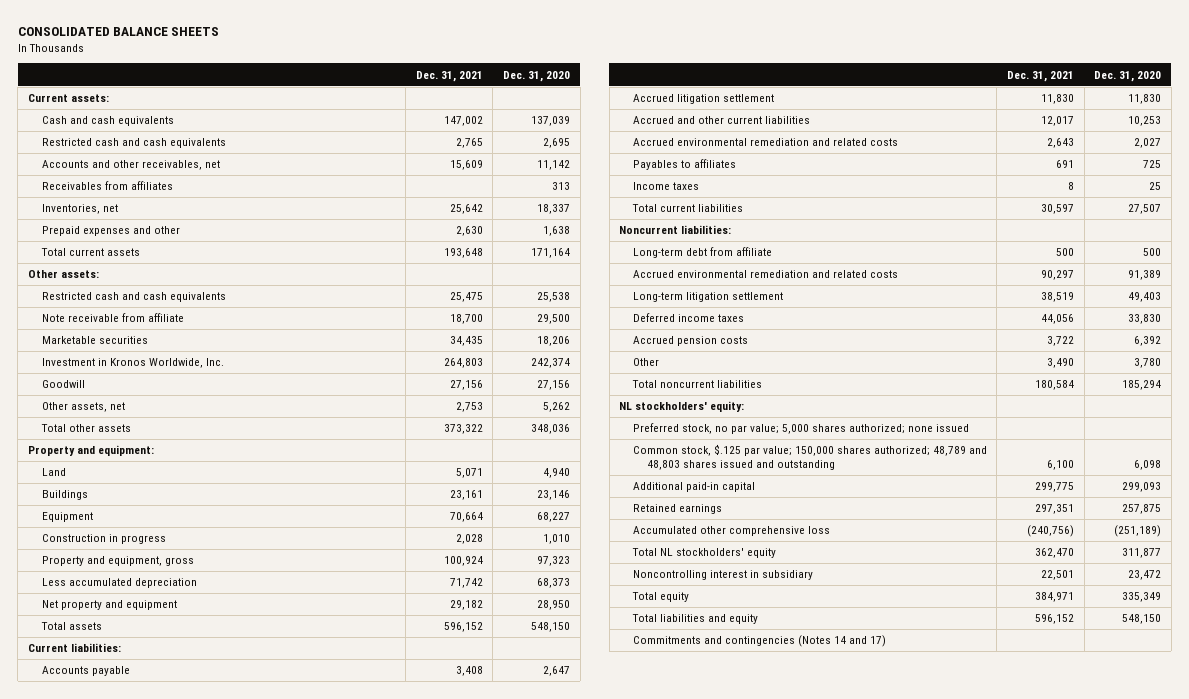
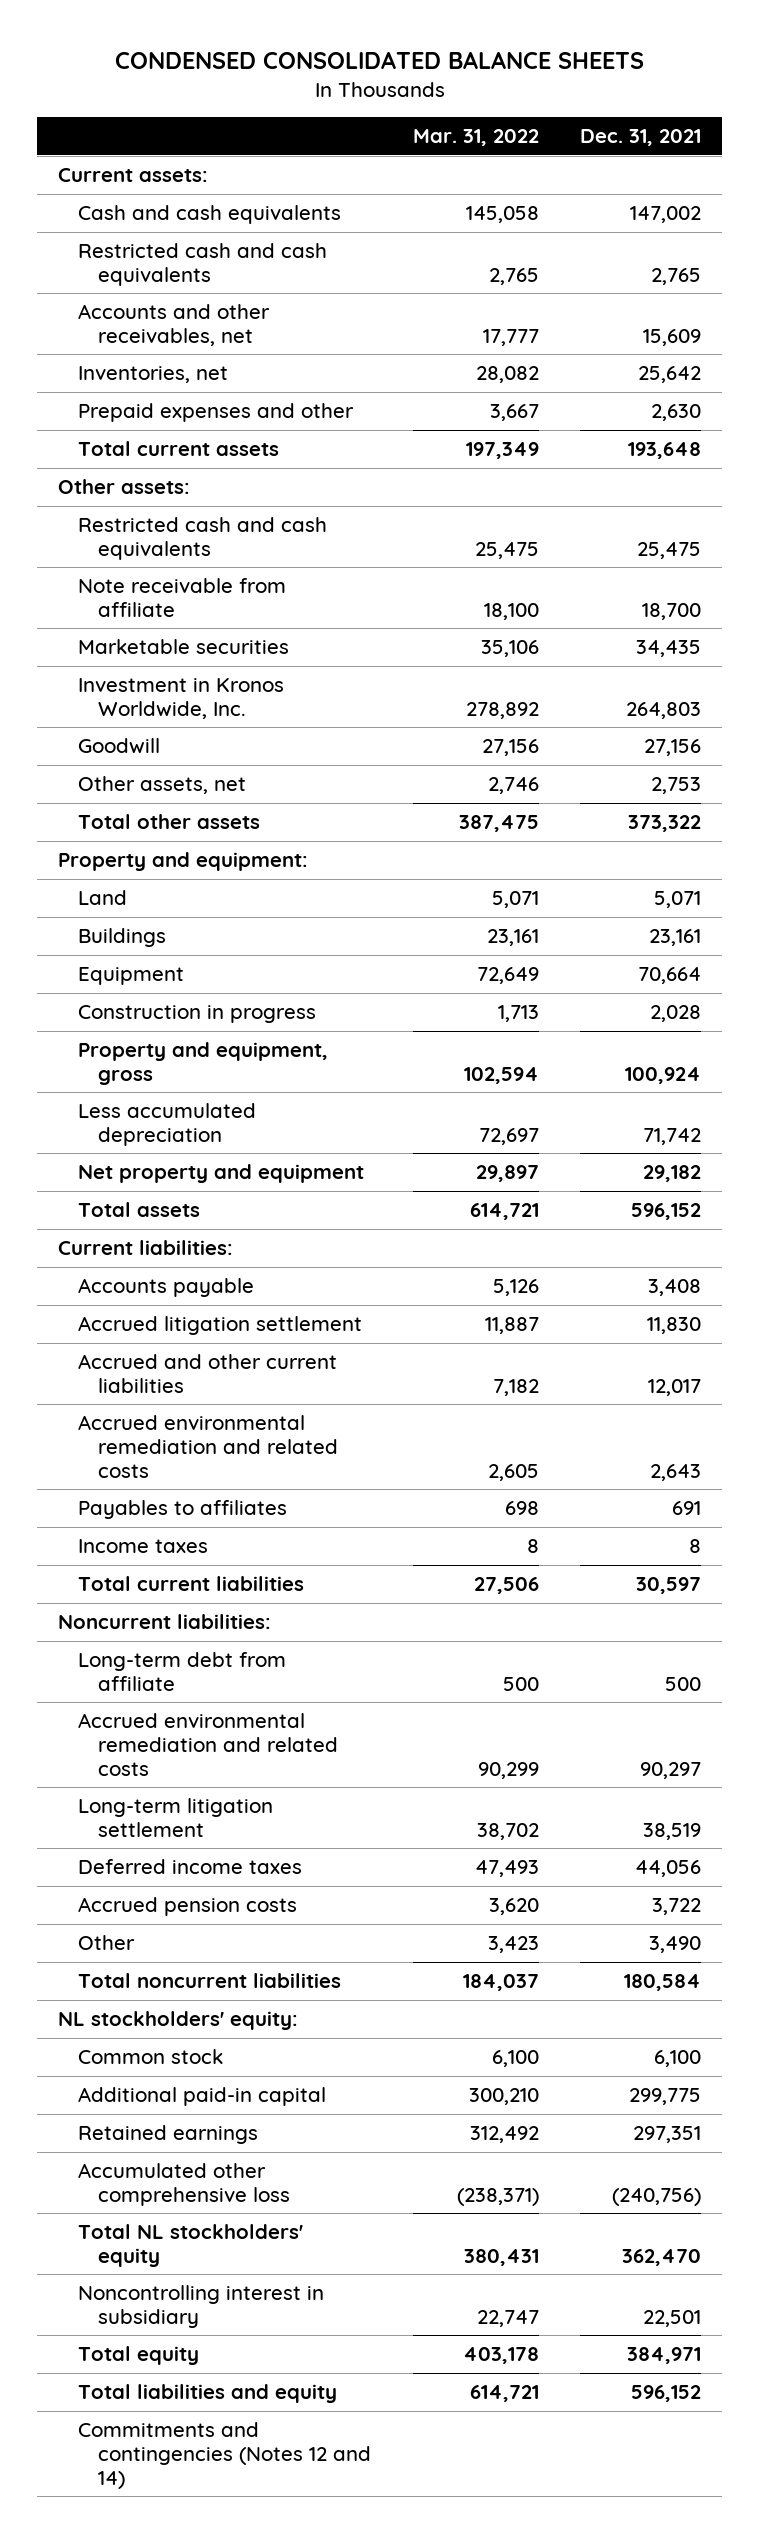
[17,26,219,36] CONSOLIDATED BALANCE SHEETS -> [114,51,644,70] CONDENSED CONSOLIDATED BALANCE SHEETS
[502,70,570,82] Dec. 31, 2020 -> none
none -> [412,129,539,147] Mar. 31, 2022
[41,181,173,191] Receivables from affiliates -> none
[632,423,969,435] Preferred stock, no par value; 5,000 shares authorized; none issued -> none
[632,444,987,471] Common stock, $.125 par value; 150,000 shares authorized; 48,789 and 48,803 shares issued and outstanding -> [78,2049,224,2065] Common stock
[632,635,886,648] Commitments and contingencies (Notes 14 and 17) -> [78,2422,371,2489] Commitments and contingencies (Notes 12 and 14)

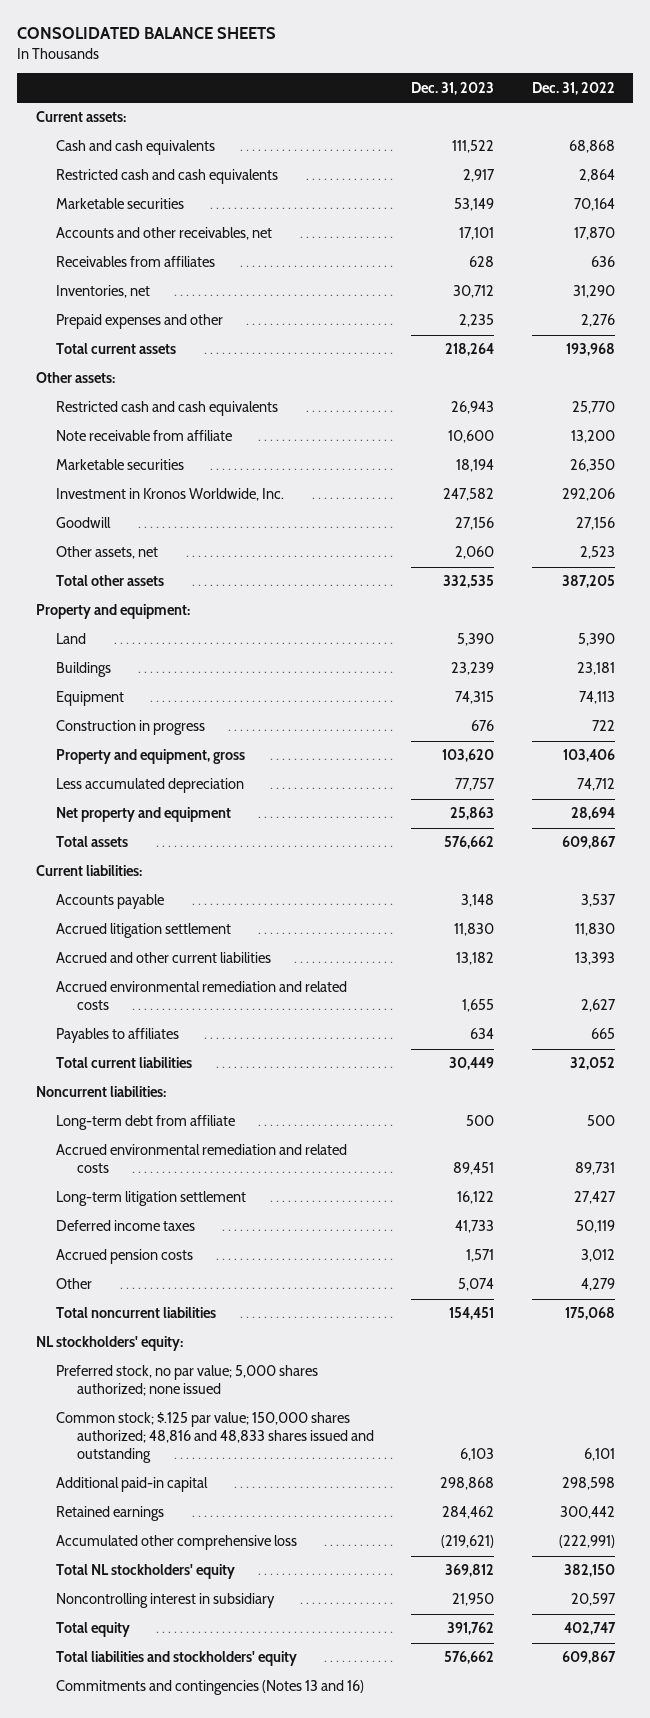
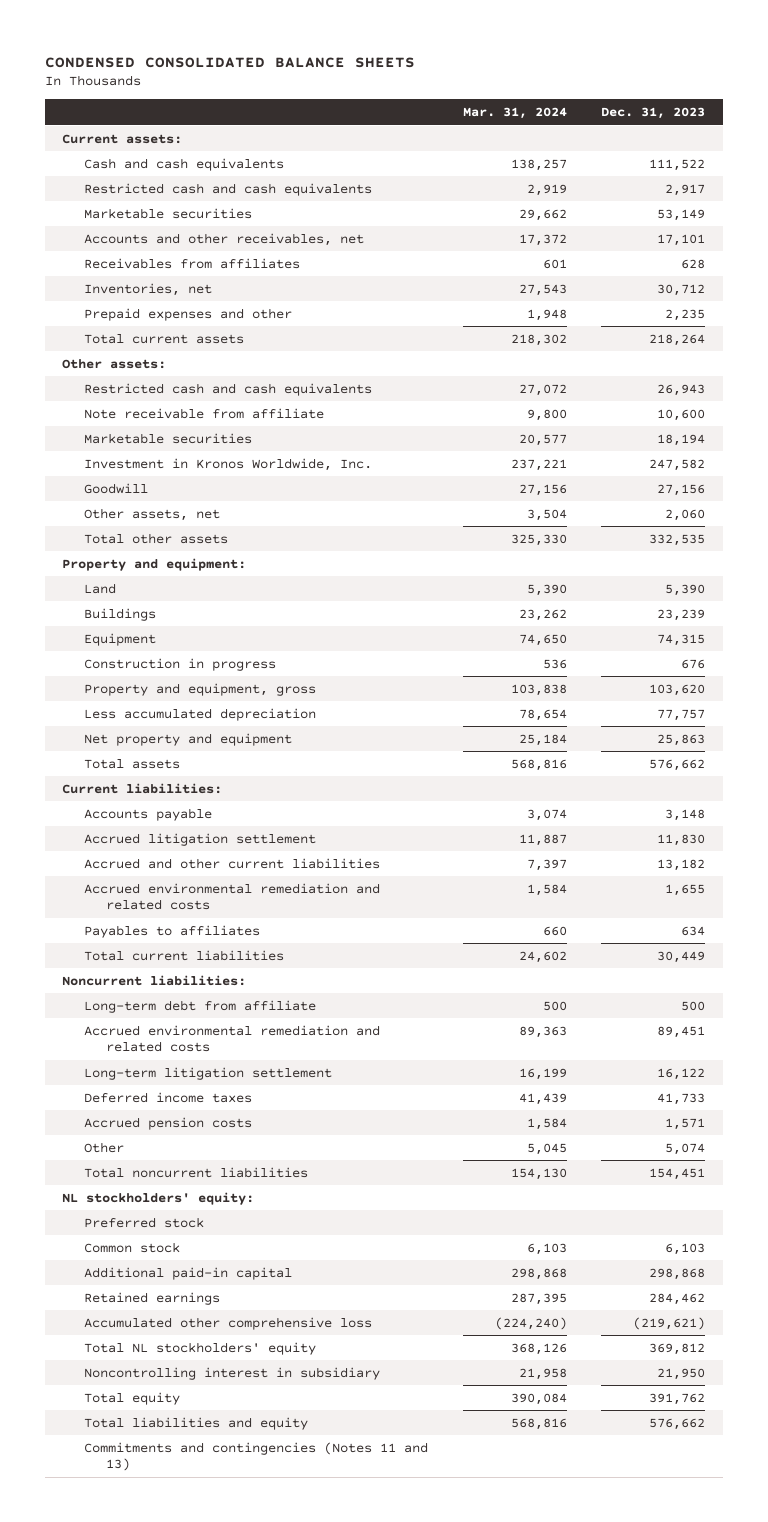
[17,27,277,40] CONSOLIDATED BALANCE SHEETS -> [45,56,416,68] CONDENSED CONSOLIDATED BALANCE SHEETS
[531,81,615,95] Dec. 31, 2022 -> none
none -> [462,107,567,120] Mar. 31, 2024
[56,1365,319,1397] Preferred stock, no par value; 5,000 shares authorized; none issued -> [84,1216,205,1228] Preferred stock
[56,1412,375,1464] Common stock; $.125 par value; 150,000 shares authorized; 48,816 and 48,833 shares issued and outstanding -> [84,1241,181,1253] Common stock
[56,1651,298,1667] Total liabilities and stockholders' equity -> [84,1416,309,1430] Total liabilities and equity
[56,1680,365,1696] Commitments and contingencies (Notes 13 and 16) -> [84,1441,429,1472] Commitments and contingencies (Notes 11 and 13)

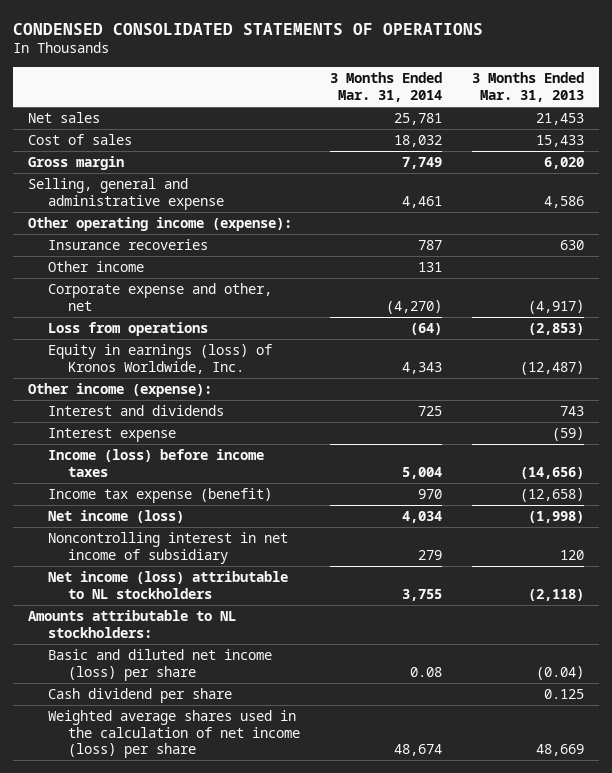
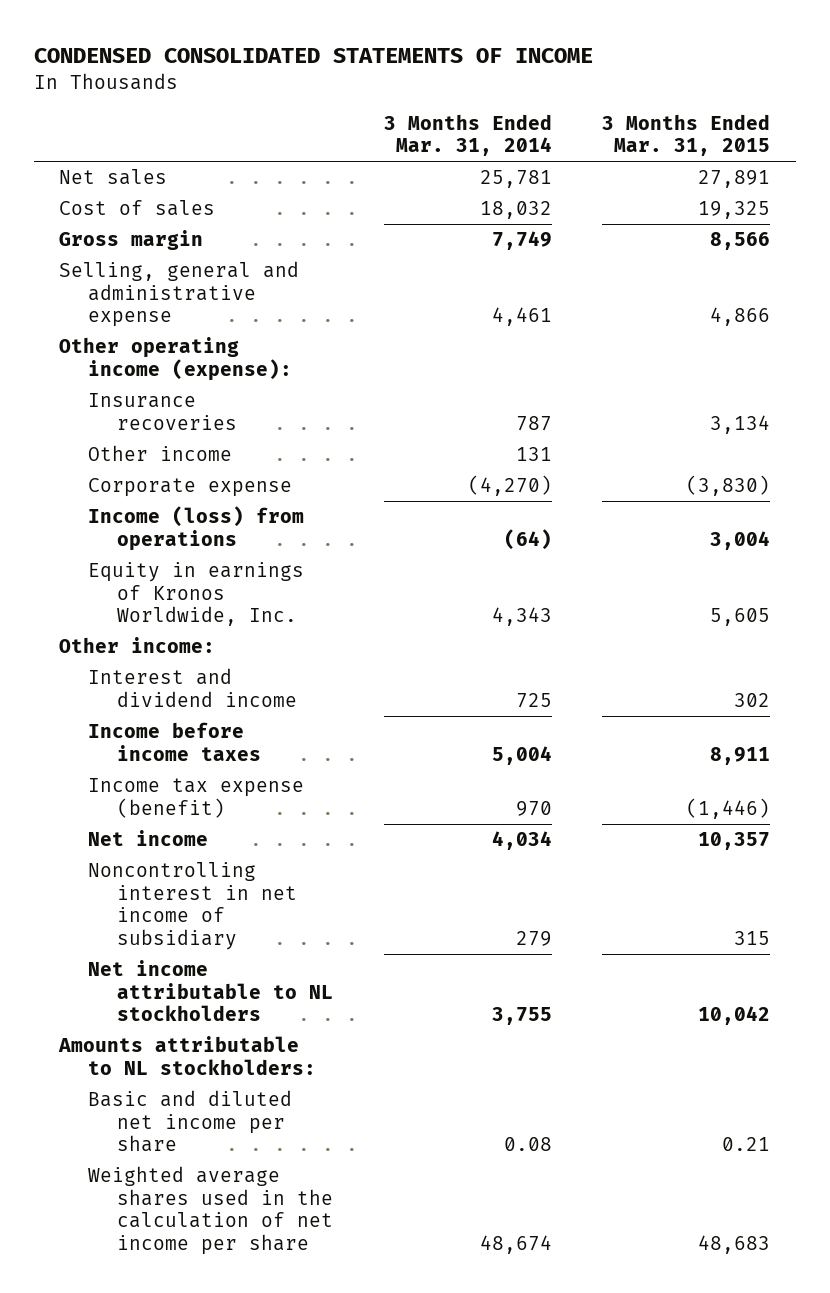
[12,22,483,35] CONDENSED CONSOLIDATED STATEMENTS OF OPERATIONS -> [33,48,593,64] CONDENSED CONSOLIDATED STATEMENTS OF INCOME
[472,72,585,103] 3 Months Ended Mar. 31, 2013 -> none
none -> [602,113,771,157] 3 Months Ended Mar. 31, 2015
[48,428,177,443] Interest expense -> none
[48,283,273,311] Corporate expense and other, net -> [88,478,293,498] Corporate expense
[48,322,209,337] Loss from operations -> [88,506,305,551] Income (loss) from operations
[48,344,273,374] Equity in earnings (loss) of Kronos Worldwide, Inc. -> [88,562,305,627] Equity in earnings of Kronos Worldwide, Inc.
[27,383,212,398] Other income (expense): -> [59,637,216,654] Other income:
[48,405,225,417] Interest and dividends -> [88,668,297,707] Interest and dividend income
[48,449,265,477] Income (loss) before income taxes -> [88,722,261,761] Income before income taxes
[48,510,185,524] Net income (loss) -> [88,830,209,847] Net income
[48,571,289,599] Net income (loss) attributable to NL stockholders -> [88,960,333,1022] Net income attributable to NL stockholders
[48,688,233,704] Cash dividend per share -> none
[48,649,273,681] Basic and diluted net income (loss) per share -> [88,1090,293,1153] Basic and diluted net income per share
[48,710,301,759] Weighted average shares used in the calculation of net income (loss) per share -> [88,1166,333,1255] Weighted average shares used in the calculation of net income per share

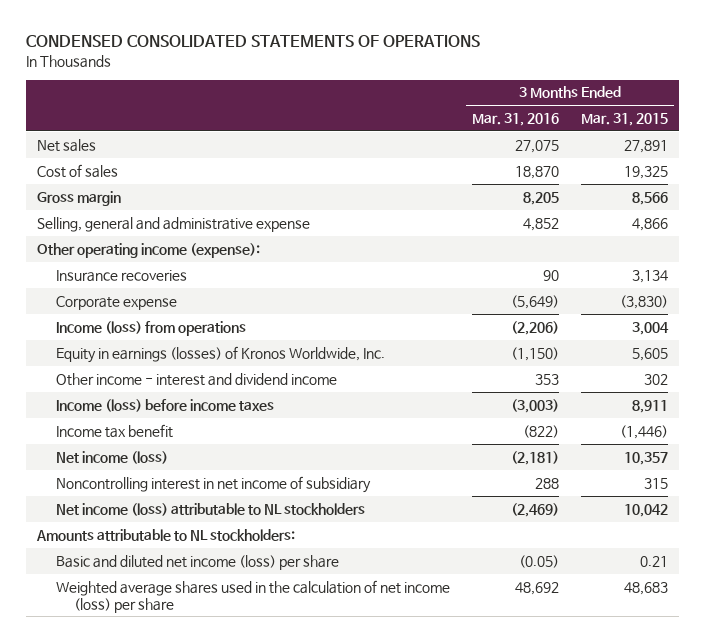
[33,48,593,64] CONDENSED CONSOLIDATED STATEMENTS OF INCOME -> [26,35,481,48] CONDENSED CONSOLIDATED STATEMENTS OF OPERATIONS
[383,113,552,157] 3 Months Ended Mar. 31, 2014 -> none
none -> [472,113,560,127] Mar. 31, 2016
[88,445,233,462] Other income -> none
[59,637,216,654] Other income: -> none
[88,562,305,627] Equity in earnings of Kronos Worldwide, Inc. -> [55,345,385,363] Equity in earnings (losses) of Kronos Worldwide, Inc.
[88,668,297,707] Interest and dividend income -> [55,372,337,386] Other income - interest and dividend income
[88,722,261,761] Income before income taxes -> [55,398,274,412] Income (loss) before income taxes
[88,778,305,818] Income tax expense (benefit) -> [55,423,173,438] Income tax benefit
[88,830,209,847] Net income -> [55,450,168,464] Net income (loss)
[88,960,333,1022] Net income attributable to NL stockholders -> [55,502,365,516] Net income (loss) attributable to NL stockholders
[88,1090,293,1153] Basic and diluted net income per share -> [55,554,339,570] Basic and diluted net income (loss) per share
[88,1166,333,1255] Weighted average shares used in the calculation of net income per share -> [55,579,450,613] Weighted average shares used in the calculation of net income (loss) per share

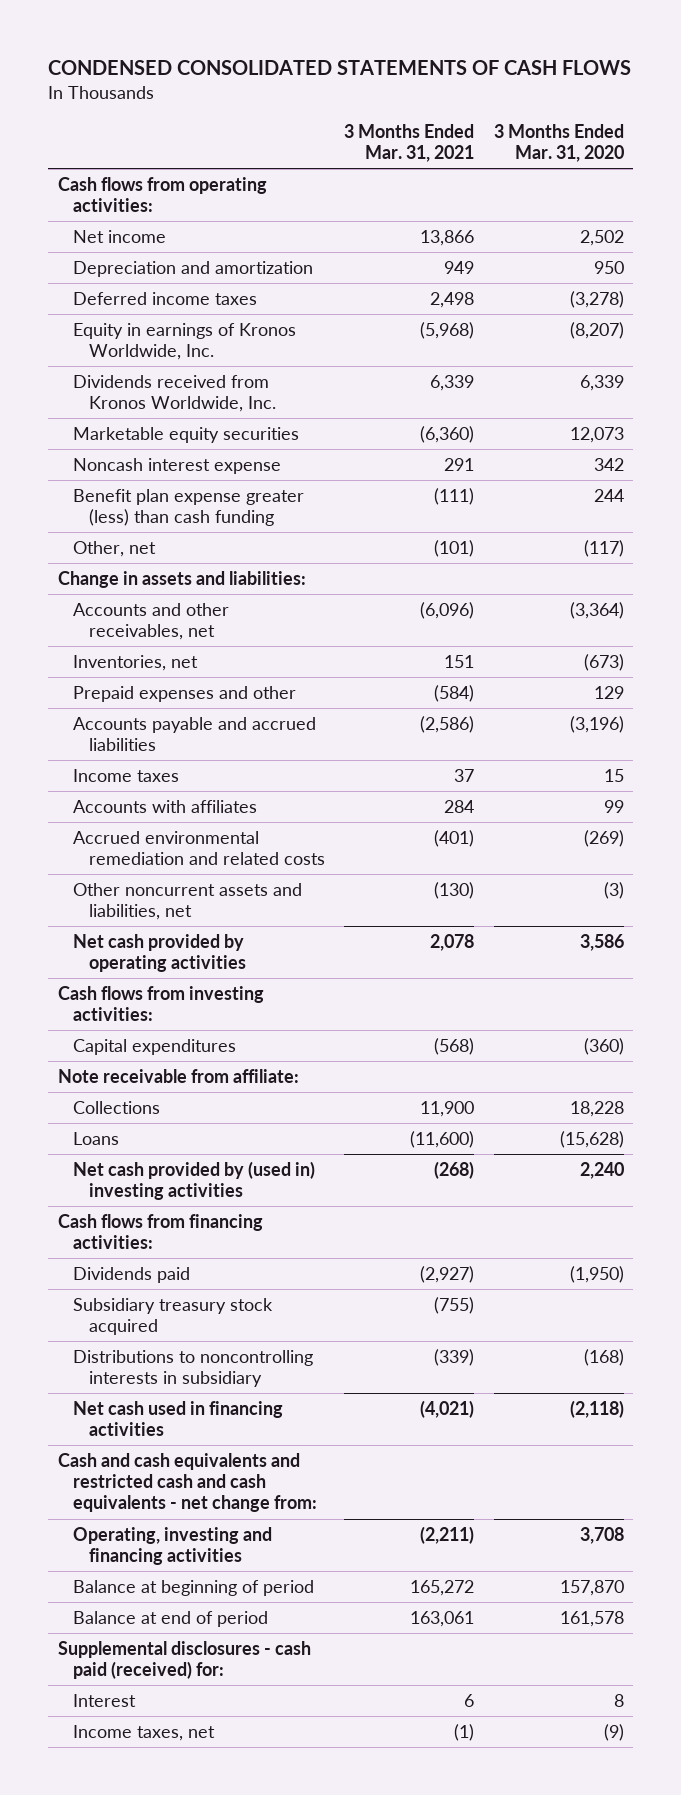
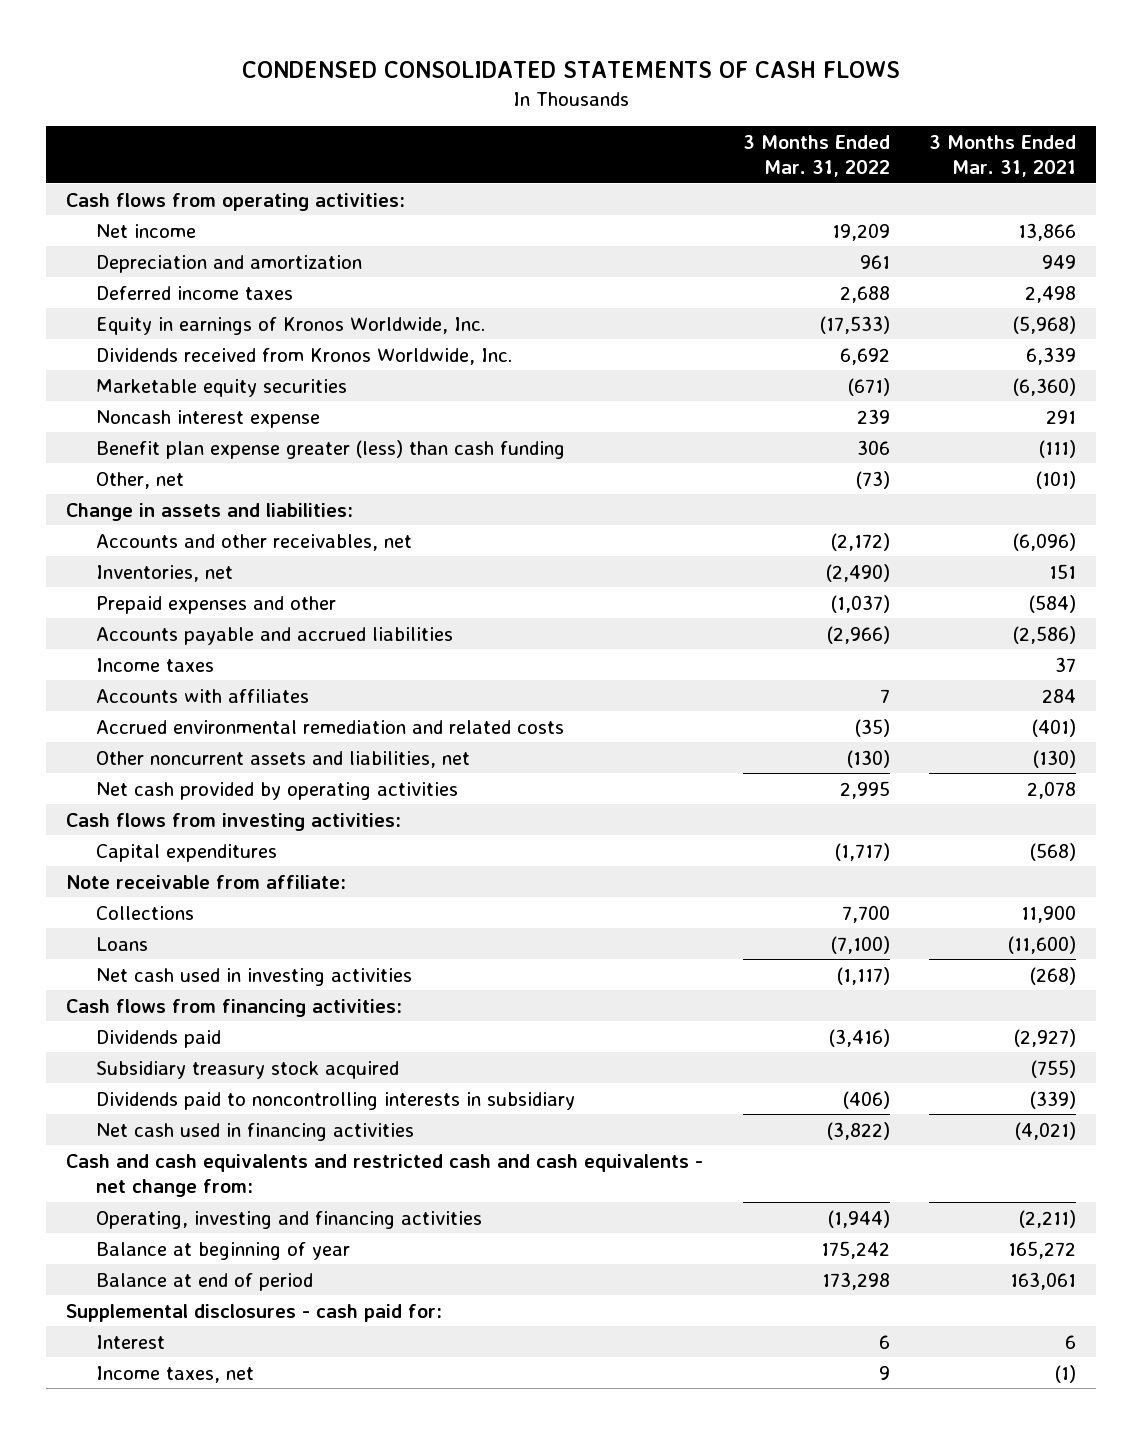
[493,123,624,163] 3 Months Ended Mar. 31, 2020 -> none
none -> [742,134,890,178] 3 Months Ended Mar. 31, 2022
[73,1160,316,1201] Net cash provided by (used in) investing activities -> [96,967,413,986] Net cash used in investing activities
[73,1349,314,1388] Distributions to noncontrolling interests in subsidiary -> [96,1091,576,1110] Dividends paid to noncontrolling interests in subsidiary
[73,1579,315,1596] Balance at beginning of period -> [96,1241,351,1260] Balance at beginning of year
[57,1640,311,1680] Supplemental disclosures - cash paid (received) for: -> [65,1303,442,1322] Supplemental disclosures - cash paid for:

